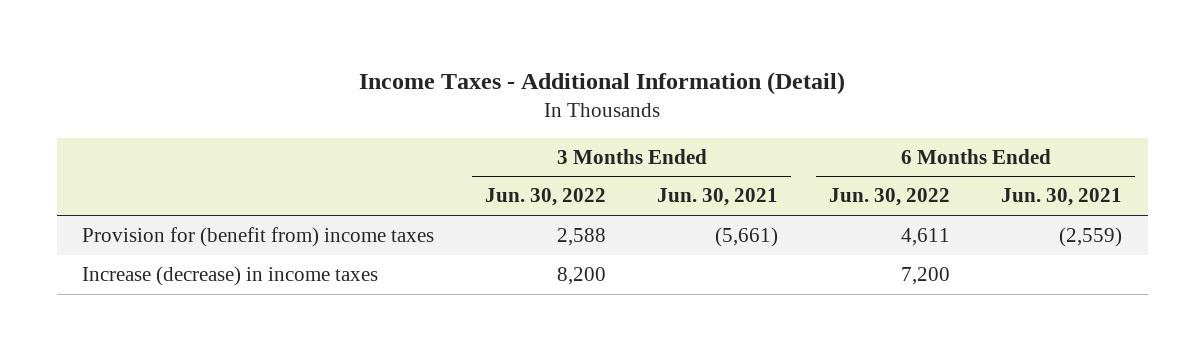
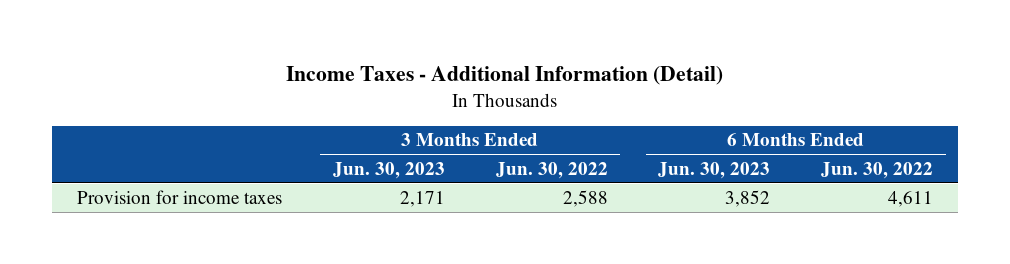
[657,188,779,207] Jun. 30, 2021 -> none
[1001,188,1123,207] Jun. 30, 2021 -> none
none -> [333,161,446,179] Jun. 30, 2023
none -> [658,161,771,179] Jun. 30, 2023
[82,266,379,287] Increase (decrease) in income taxes -> none
[82,227,435,248] Provision for (benefit from) income taxes -> [77,190,283,205] Provision for income taxes

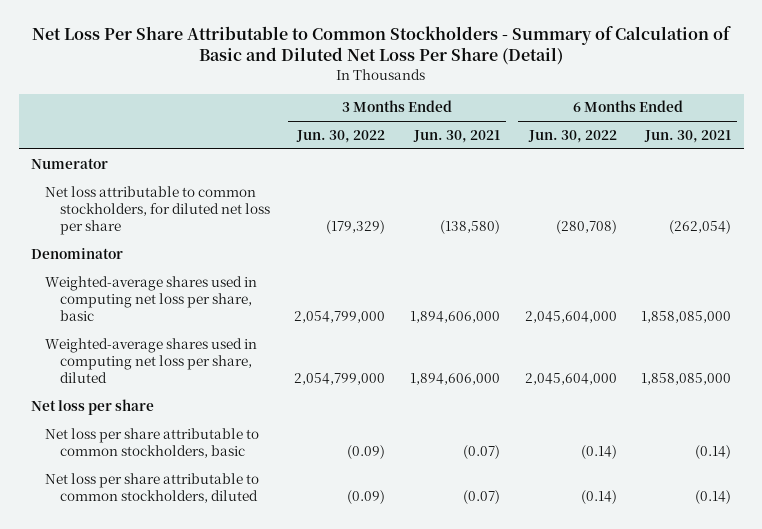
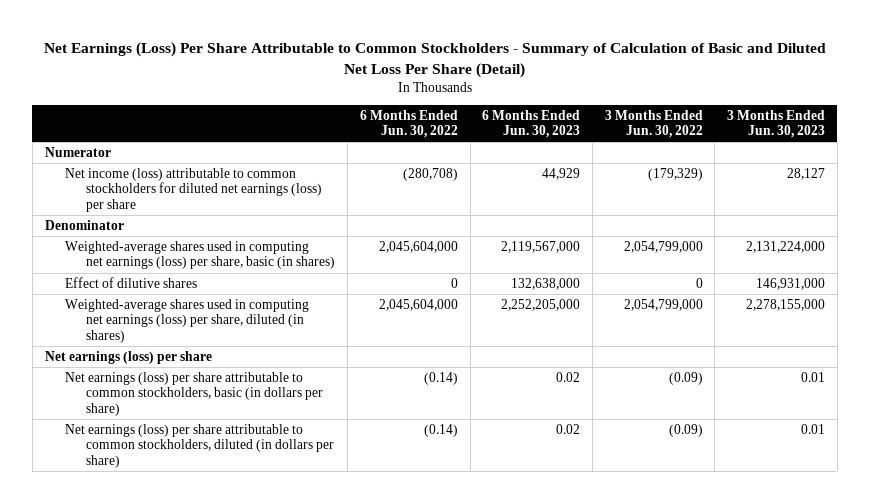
[32,26,732,66] Net Loss Per Share Attributable to Common Stockholders - Summary of Calculation of Basic and Diluted Net Loss Per Share (Detail) -> [43,42,826,78] Net Earnings (Loss) Per Share Attributable to Common Stockholders - Summary of Calculation of Basic and Diluted Net Loss Per Share (Detail)
[412,129,500,143] Jun. 30, 2021 -> none
[644,129,732,143] Jun. 30, 2021 -> none
none -> [482,109,581,139] 6 Months Ended Jun. 30, 2023
none -> [727,109,826,139] 3 Months Ended Jun. 30, 2023
[45,185,270,235] Net loss attributable to common stockholders, for diluted net loss per share -> [65,167,323,213] Net income (loss) attributable to common stockholders for diluted net earnings (loss) per share
[45,275,258,321] Weighted-average shares used in computing net loss per share, basic -> [65,240,336,270] Weighted-average shares used in computing net earnings (loss) per share, basic (in shares)
none -> [65,276,198,288] Effect of dilutive shares
[45,337,258,383] Weighted-average shares used in computing net loss per share, diluted -> [65,298,310,344] Weighted-average shares used in computing net earnings (loss) per share, diluted (in shares)
[31,398,155,415] Net loss per share -> [44,350,212,364] Net earnings (loss) per share
[45,427,260,458] Net loss per share attributable to common stockholders, basic -> [65,371,324,417] Net earnings (loss) per share attributable to common stockholders, basic (in dollars per share)
[45,472,260,503] Net loss per share attributable to common stockholders, diluted -> [65,423,335,469] Net earnings (loss) per share attributable to common stockholders, diluted (in dollars per share)

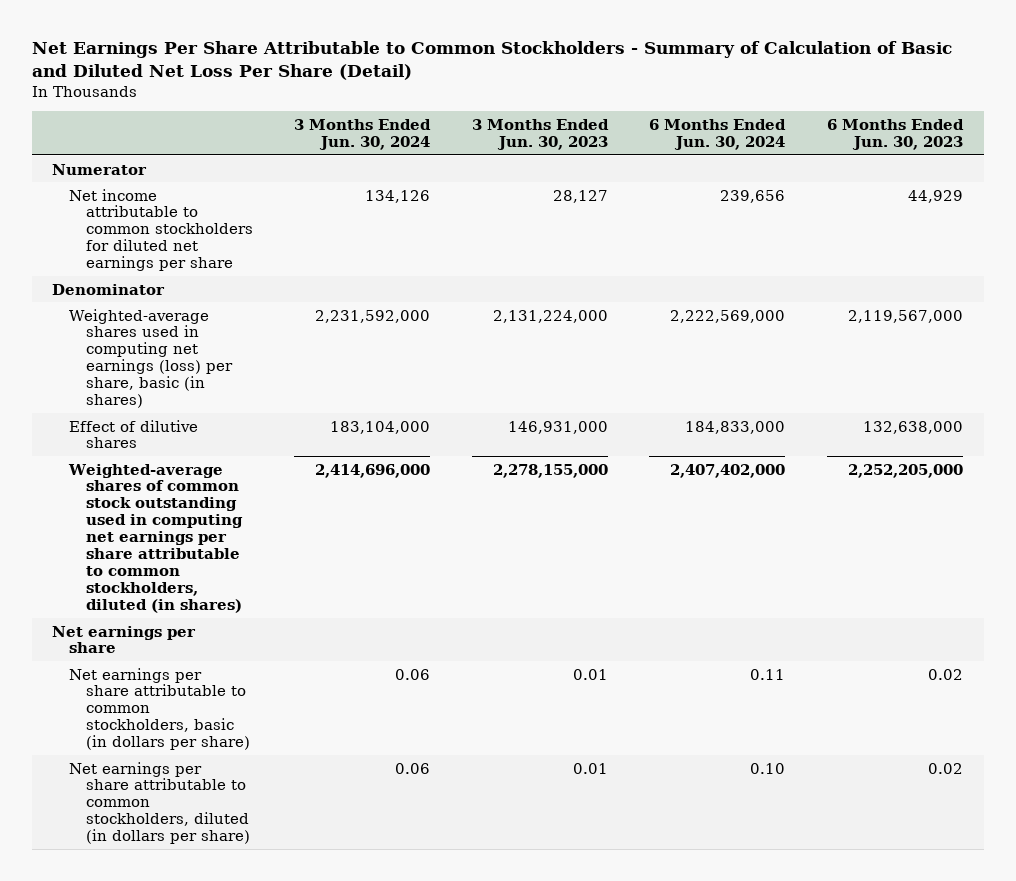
[43,42,826,78] Net Earnings (Loss) Per Share Attributable to Common Stockholders - Summary of Calculation of Basic and Diluted Net Loss Per Share (Detail) -> [31,41,952,81] Net Earnings Per Share Attributable to Common Stockholders - Summary of Calculation of Basic and Diluted Net Loss Per Share (Detail)
[359,109,458,139] 6 Months Ended Jun. 30, 2022 -> none
[604,109,703,139] 3 Months Ended Jun. 30, 2022 -> none
none -> [294,118,432,150] 3 Months Ended Jun. 30, 2024
none -> [649,118,787,150] 6 Months Ended Jun. 30, 2024
[65,167,323,213] Net income (loss) attributable to common stockholders for diluted net earnings (loss) per share -> [69,188,253,272] Net income attributable to common stockholders for diluted net earnings per share
[65,298,310,344] Weighted-average shares used in computing net earnings (loss) per share, diluted (in shares) -> [68,463,243,614] Weighted-average shares of common stock outstanding used in computing net earnings per share attributable to common stockholders, diluted (in shares)
[44,350,212,364] Net earnings (loss) per share -> [52,625,197,654] Net earnings per share
[65,371,324,417] Net earnings (loss) per share attributable to common stockholders, basic (in dollars per share) -> [69,667,250,751] Net earnings per share attributable to common stockholders, basic (in dollars per share)
[65,423,335,469] Net earnings (loss) per share attributable to common stockholders, diluted (in dollars per share) -> [69,761,250,845] Net earnings per share attributable to common stockholders, diluted (in dollars per share)

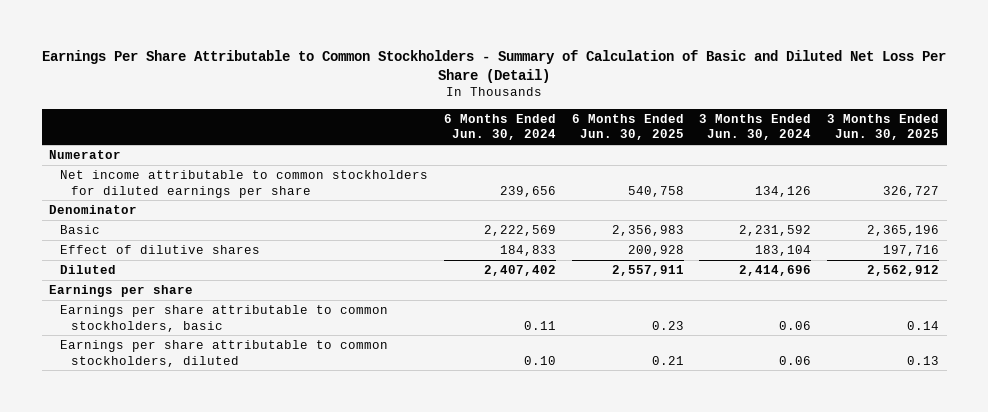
[31,41,952,81] Net Earnings Per Share Attributable to Common Stockholders - Summary of Calculation of Basic and Diluted Net Loss Per Share (Detail) -> [42,49,947,83] Earnings Per Share Attributable to Common Stockholders - Summary of Calculation of Basic and Diluted Net Loss Per Share (Detail)
[471,118,609,150] 3 Months Ended Jun. 30, 2023 -> none
[827,118,965,150] 6 Months Ended Jun. 30, 2023 -> none
none -> [571,113,684,141] 6 Months Ended Jun. 30, 2025
none -> [826,113,939,141] 3 Months Ended Jun. 30, 2025
[69,188,253,272] Net income attributable to common stockholders for diluted net earnings per share -> [60,170,429,198] Net income attributable to common stockholders for diluted earnings per share
[69,308,233,409] Weighted-average shares used in computing net earnings (loss) per share, basic (in shares) -> none
[68,463,243,614] Weighted-average shares of common stock outstanding used in computing net earnings per share attributable to common stockholders, diluted (in shares) -> none
none -> [60,225,101,235] Basic
[330,420,431,434] 183,104,000 -> [755,245,812,257] 183,104
[685,420,786,434] 184,833,000 -> [499,245,556,257] 184,833
none -> [60,265,117,275] Diluted
[52,625,197,654] Net earnings per share -> [49,285,194,298] Earnings per share
[69,667,250,751] Net earnings per share attributable to common stockholders, basic (in dollars per share) -> [60,305,389,332] Earnings per share attributable to common stockholders, basic
[69,761,250,845] Net earnings per share attributable to common stockholders, diluted (in dollars per share) -> [60,340,389,367] Earnings per share attributable to common stockholders, diluted

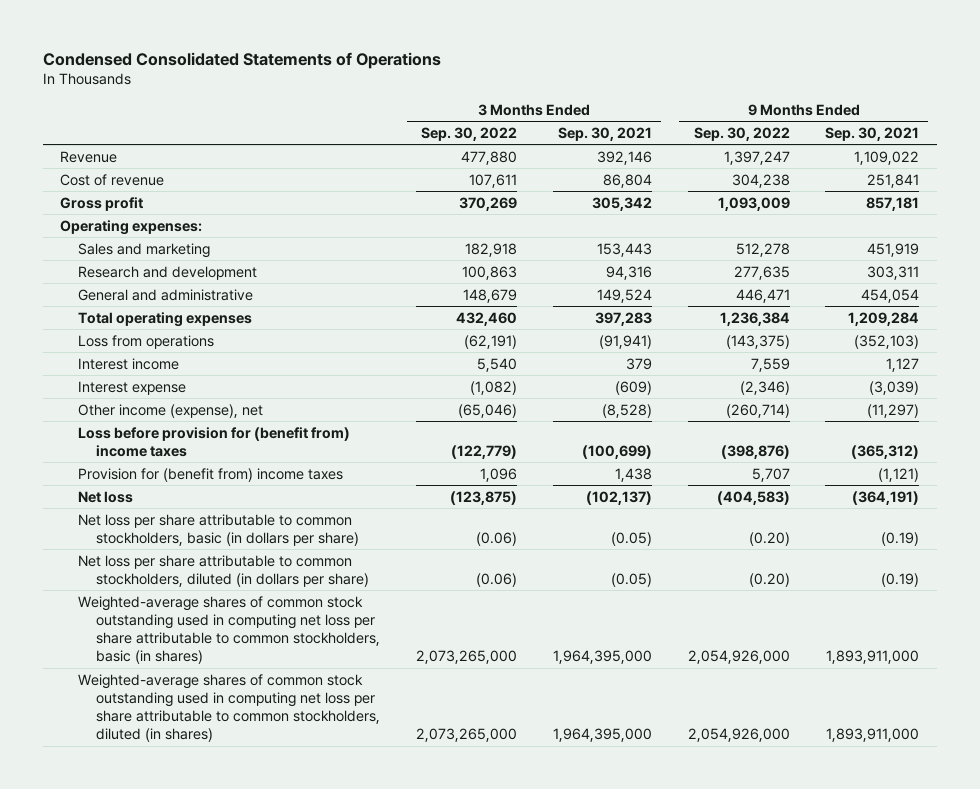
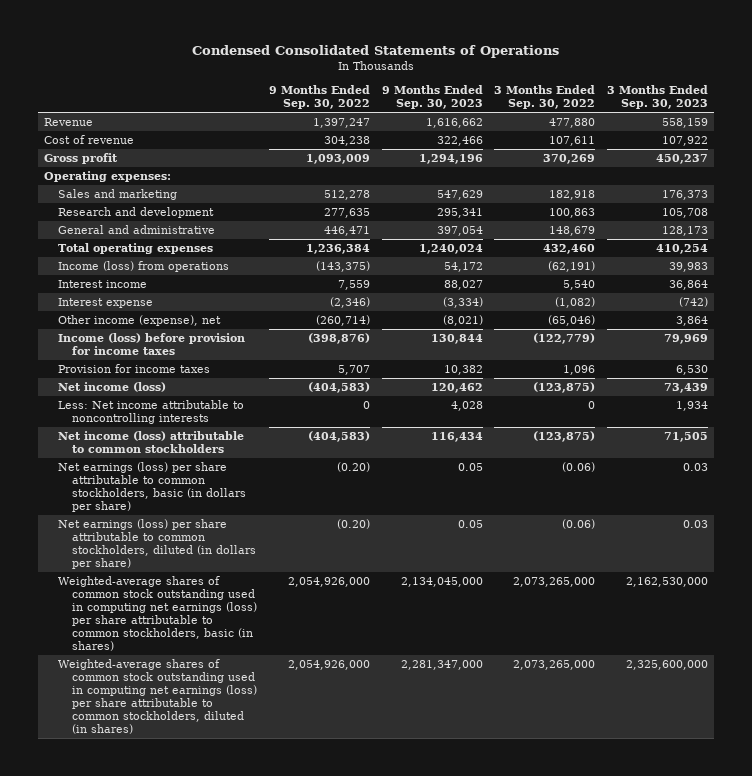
[557,126,652,141] Sep. 30, 2021 -> none
[825,126,920,141] Sep. 30, 2021 -> none
none -> [381,85,483,110] 9 Months Ended Sep. 30, 2023
none -> [607,85,709,110] 3 Months Ended Sep. 30, 2023
[78,334,215,349] Loss from operations -> [58,260,230,272] Income (loss) from operations
[78,426,351,457] Loss before provision for (benefit from) income taxes -> [58,332,246,355] Income (loss) before provision for income taxes
[78,467,344,482] Provision for (benefit from) income taxes -> [58,363,211,373] Provision for income taxes
none -> [58,381,167,392] Net income (loss)
none -> [58,399,245,424] Less: Net income attributable to noncontrolling interests
[78,490,134,503] Net loss -> [58,430,245,453] Net income (loss) attributable to common stockholders
[78,513,360,546] Net loss per share attributable to common stockholders, basic (in dollars per share) -> [58,461,247,513] Net earnings (loss) per share attributable to common stockholders, basic (in dollars per share)
[78,554,370,587] Net loss per share attributable to common stockholders, diluted (in dollars per share) -> [58,518,257,570] Net earnings (loss) per share attributable to common stockholders, diluted (in dollars per share)
[78,595,381,665] Weighted-average shares of common stock outstanding used in computing net loss per share attributable to common stockholders, basic (in shares) -> [58,575,258,652] Weighted-average shares of common stock outstanding used in computing net earnings (loss) per share attributable to common stockholders, basic (in shares)
[78,673,381,743] Weighted-average shares of common stock outstanding used in computing net loss per share attributable to common stockholders, diluted (in shares) -> [58,658,258,735] Weighted-average shares of common stock outstanding used in computing net earnings (loss) per share attributable to common stockholders, diluted (in shares)

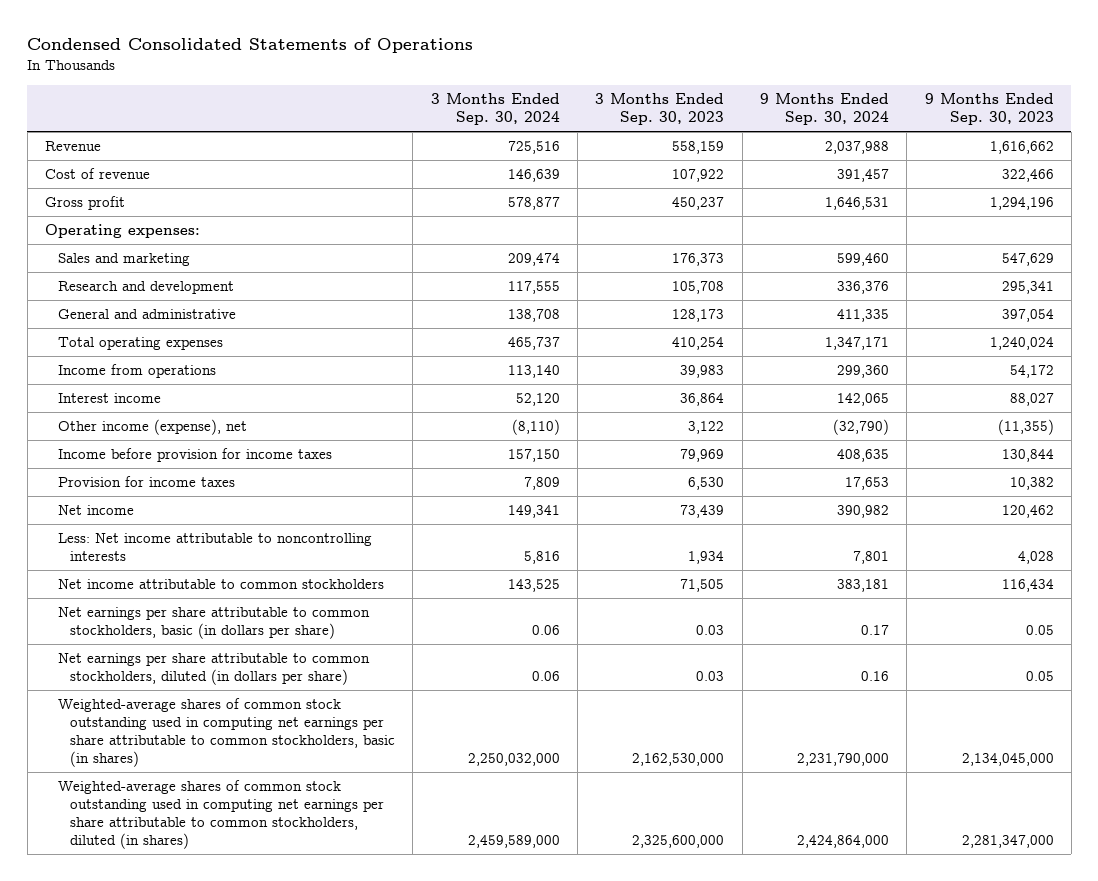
[268,85,370,110] 9 Months Ended Sep. 30, 2022 -> none
[494,85,596,110] 3 Months Ended Sep. 30, 2022 -> none
none -> [430,93,560,126] 3 Months Ended Sep. 30, 2024
none -> [759,93,889,126] 9 Months Ended Sep. 30, 2024
[58,260,230,272] Income (loss) from operations -> [57,364,216,379] Income from operations
[58,297,154,308] Interest expense -> none
[442,314,483,326] (8,021) -> [997,419,1054,436] (11,355)
[676,315,709,326] 3,864 -> [688,421,725,435] 3,122
[58,332,246,355] Income (loss) before provision for income taxes -> [57,448,332,463] Income before provision for income taxes
[58,381,167,392] Net income (loss) -> [57,505,134,516] Net income
[58,430,245,453] Net income (loss) attributable to common stockholders -> [57,579,384,590] Net income attributable to common stockholders
[58,461,247,513] Net earnings (loss) per share attributable to common stockholders, basic (in dollars per share) -> [57,607,370,640] Net earnings per share attributable to common stockholders, basic (in dollars per share)
[58,518,257,570] Net earnings (loss) per share attributable to common stockholders, diluted (in dollars per share) -> [57,653,370,686] Net earnings per share attributable to common stockholders, diluted (in dollars per share)
[58,575,258,652] Weighted-average shares of common stock outstanding used in computing net earnings (loss) per share attributable to common stockholders, basic (in shares) -> [57,698,396,767] Weighted-average shares of common stock outstanding used in computing net earnings per share attributable to common stockholders, basic (in shares)
[58,658,258,735] Weighted-average shares of common stock outstanding used in computing net earnings (loss) per share attributable to common stockholders, diluted (in shares) -> [57,780,385,849] Weighted-average shares of common stock outstanding used in computing net earnings per share attributable to common stockholders, diluted (in shares)

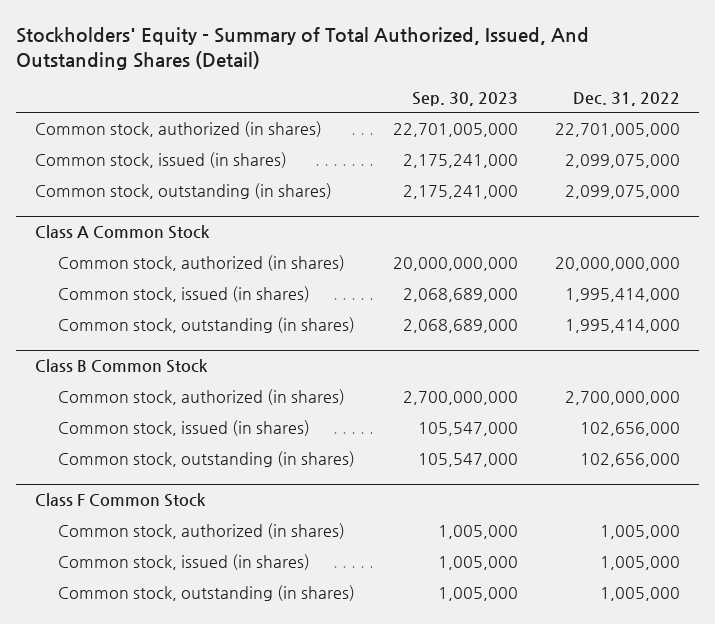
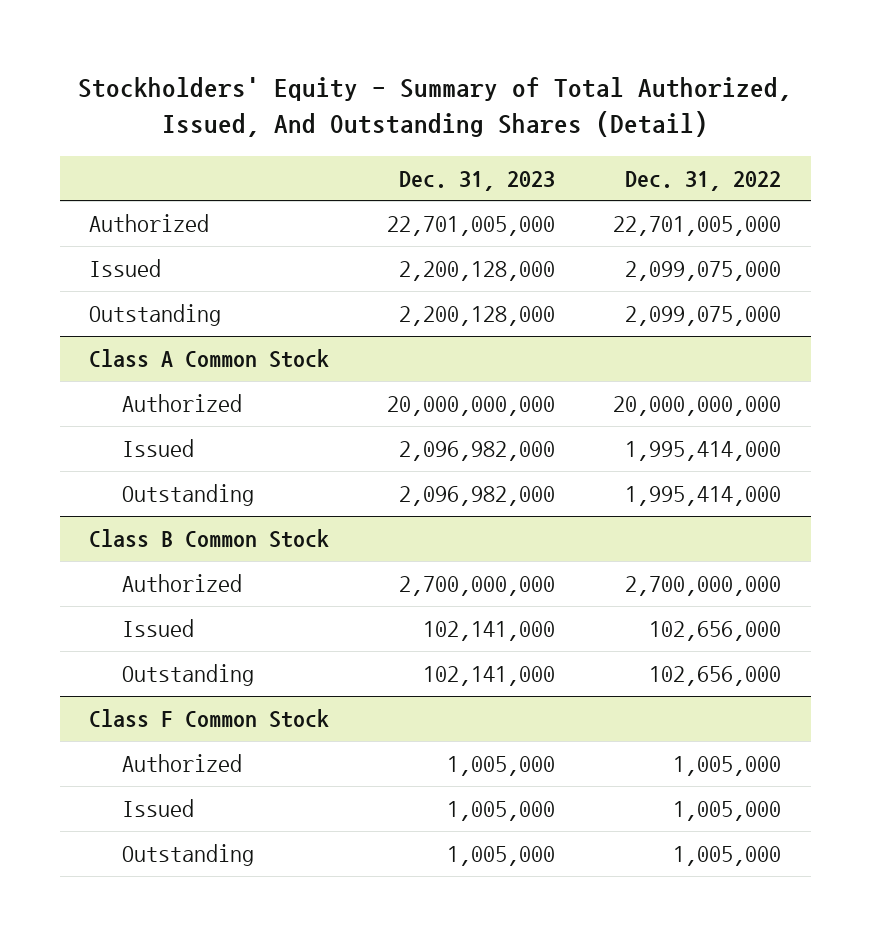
[411,91,518,106] Sep. 30, 2023 -> none
none -> [399,170,556,191] Dec. 31, 2023
[34,120,322,137] Common stock, authorized (in shares) -> [89,213,210,232] Authorized
[34,151,287,168] Common stock, issued (in shares) -> [89,258,162,277] Issued
[34,182,332,199] Common stock, outstanding (in shares) -> [89,303,222,326] Outstanding
[58,254,346,271] Common stock, authorized (in shares) -> [121,393,242,412] Authorized
[58,285,311,302] Common stock, issued (in shares) -> [121,438,194,457] Issued
[58,316,356,333] Common stock, outstanding (in shares) -> [121,483,254,506] Outstanding
[58,388,346,405] Common stock, authorized (in shares) -> [121,573,242,592] Authorized
[58,419,311,436] Common stock, issued (in shares) -> [121,618,194,637] Issued
[58,450,356,467] Common stock, outstanding (in shares) -> [121,663,254,686] Outstanding
[58,522,346,539] Common stock, authorized (in shares) -> [121,753,242,772] Authorized
[58,553,311,570] Common stock, issued (in shares) -> [121,798,194,817] Issued
[58,584,356,601] Common stock, outstanding (in shares) -> [121,843,254,866] Outstanding

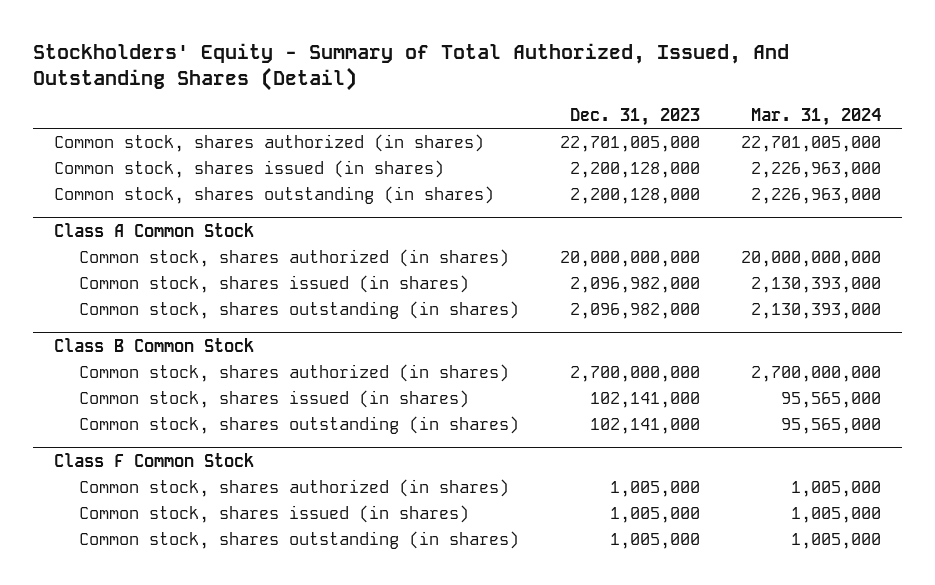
[625,170,782,191] Dec. 31, 2022 -> none
none -> [751,108,882,127] Mar. 31, 2024
[89,213,210,232] Authorized -> [53,133,484,152] Common stock, shares authorized (in shares)
[89,258,162,277] Issued -> [53,159,444,178] Common stock, shares issued (in shares)
[89,303,222,326] Outstanding -> [53,185,494,204] Common stock, shares outstanding (in shares)
[121,393,242,412] Authorized -> [78,248,509,267] Common stock, shares authorized (in shares)
[121,438,194,457] Issued -> [78,274,469,293] Common stock, shares issued (in shares)
[121,483,254,506] Outstanding -> [78,300,519,319] Common stock, shares outstanding (in shares)
[121,573,242,592] Authorized -> [78,363,509,382] Common stock, shares authorized (in shares)
[121,618,194,637] Issued -> [78,389,469,408] Common stock, shares issued (in shares)
[121,663,254,686] Outstanding -> [78,415,519,434] Common stock, shares outstanding (in shares)
[121,753,242,772] Authorized -> [78,478,509,497] Common stock, shares authorized (in shares)
[121,798,194,817] Issued -> [78,504,469,523] Common stock, shares issued (in shares)
[121,843,254,866] Outstanding -> [78,530,519,549] Common stock, shares outstanding (in shares)

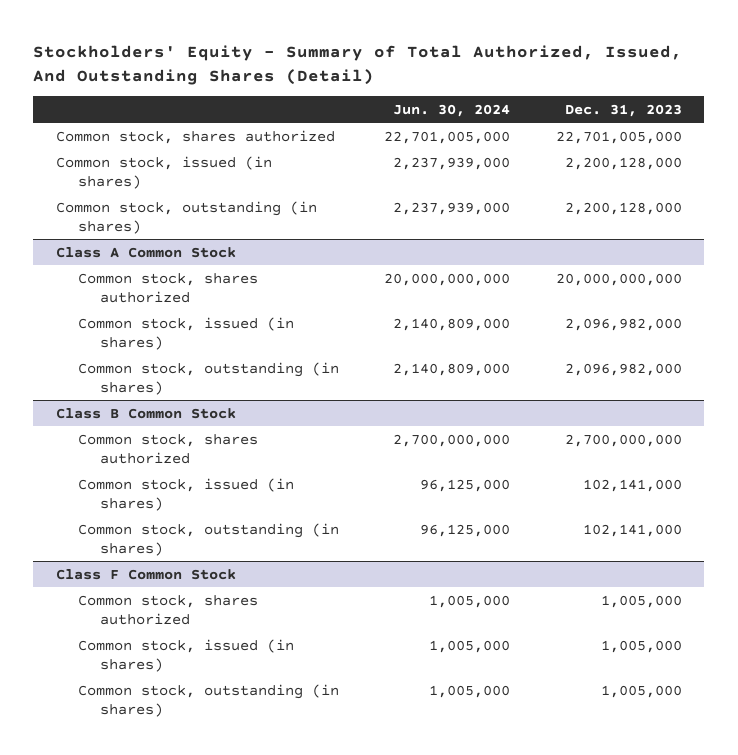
[751,108,882,127] Mar. 31, 2024 -> none
none -> [393,103,511,117] Jun. 30, 2024
[53,133,484,152] Common stock, shares authorized (in shares) -> [56,129,336,144] Common stock, shares authorized
[53,159,444,178] Common stock, shares issued (in shares) -> [56,155,273,189] Common stock, issued (in shares)
[53,185,494,204] Common stock, shares outstanding (in shares) -> [56,200,318,234] Common stock, outstanding (in shares)
[78,248,509,267] Common stock, shares authorized (in shares) -> [77,272,258,303] Common stock, shares authorized
[78,274,469,293] Common stock, shares issued (in shares) -> [77,316,294,350] Common stock, issued (in shares)
[78,300,519,319] Common stock, shares outstanding (in shares) -> [77,361,339,395] Common stock, outstanding (in shares)
[78,363,509,382] Common stock, shares authorized (in shares) -> [77,433,258,464] Common stock, shares authorized
[78,389,469,408] Common stock, shares issued (in shares) -> [77,477,294,511] Common stock, issued (in shares)
[78,415,519,434] Common stock, shares outstanding (in shares) -> [77,522,339,556] Common stock, outstanding (in shares)
[78,478,509,497] Common stock, shares authorized (in shares) -> [77,594,258,625] Common stock, shares authorized
[78,504,469,523] Common stock, shares issued (in shares) -> [77,638,294,672] Common stock, issued (in shares)
[78,530,519,549] Common stock, shares outstanding (in shares) -> [77,683,339,717] Common stock, outstanding (in shares)

